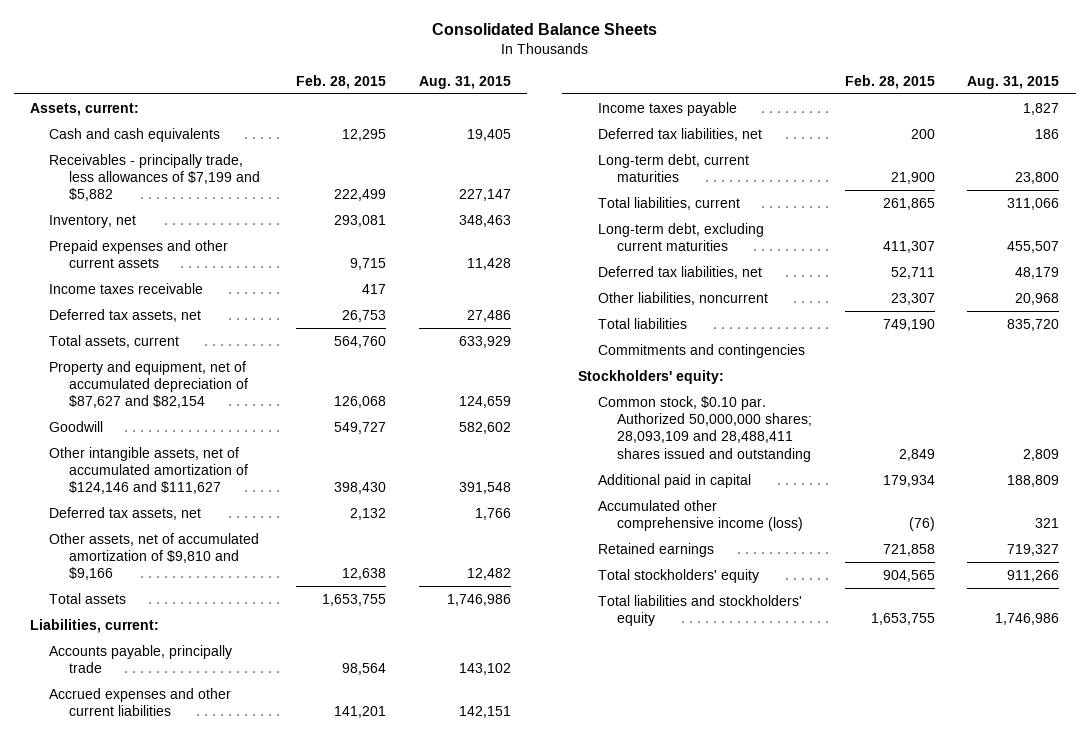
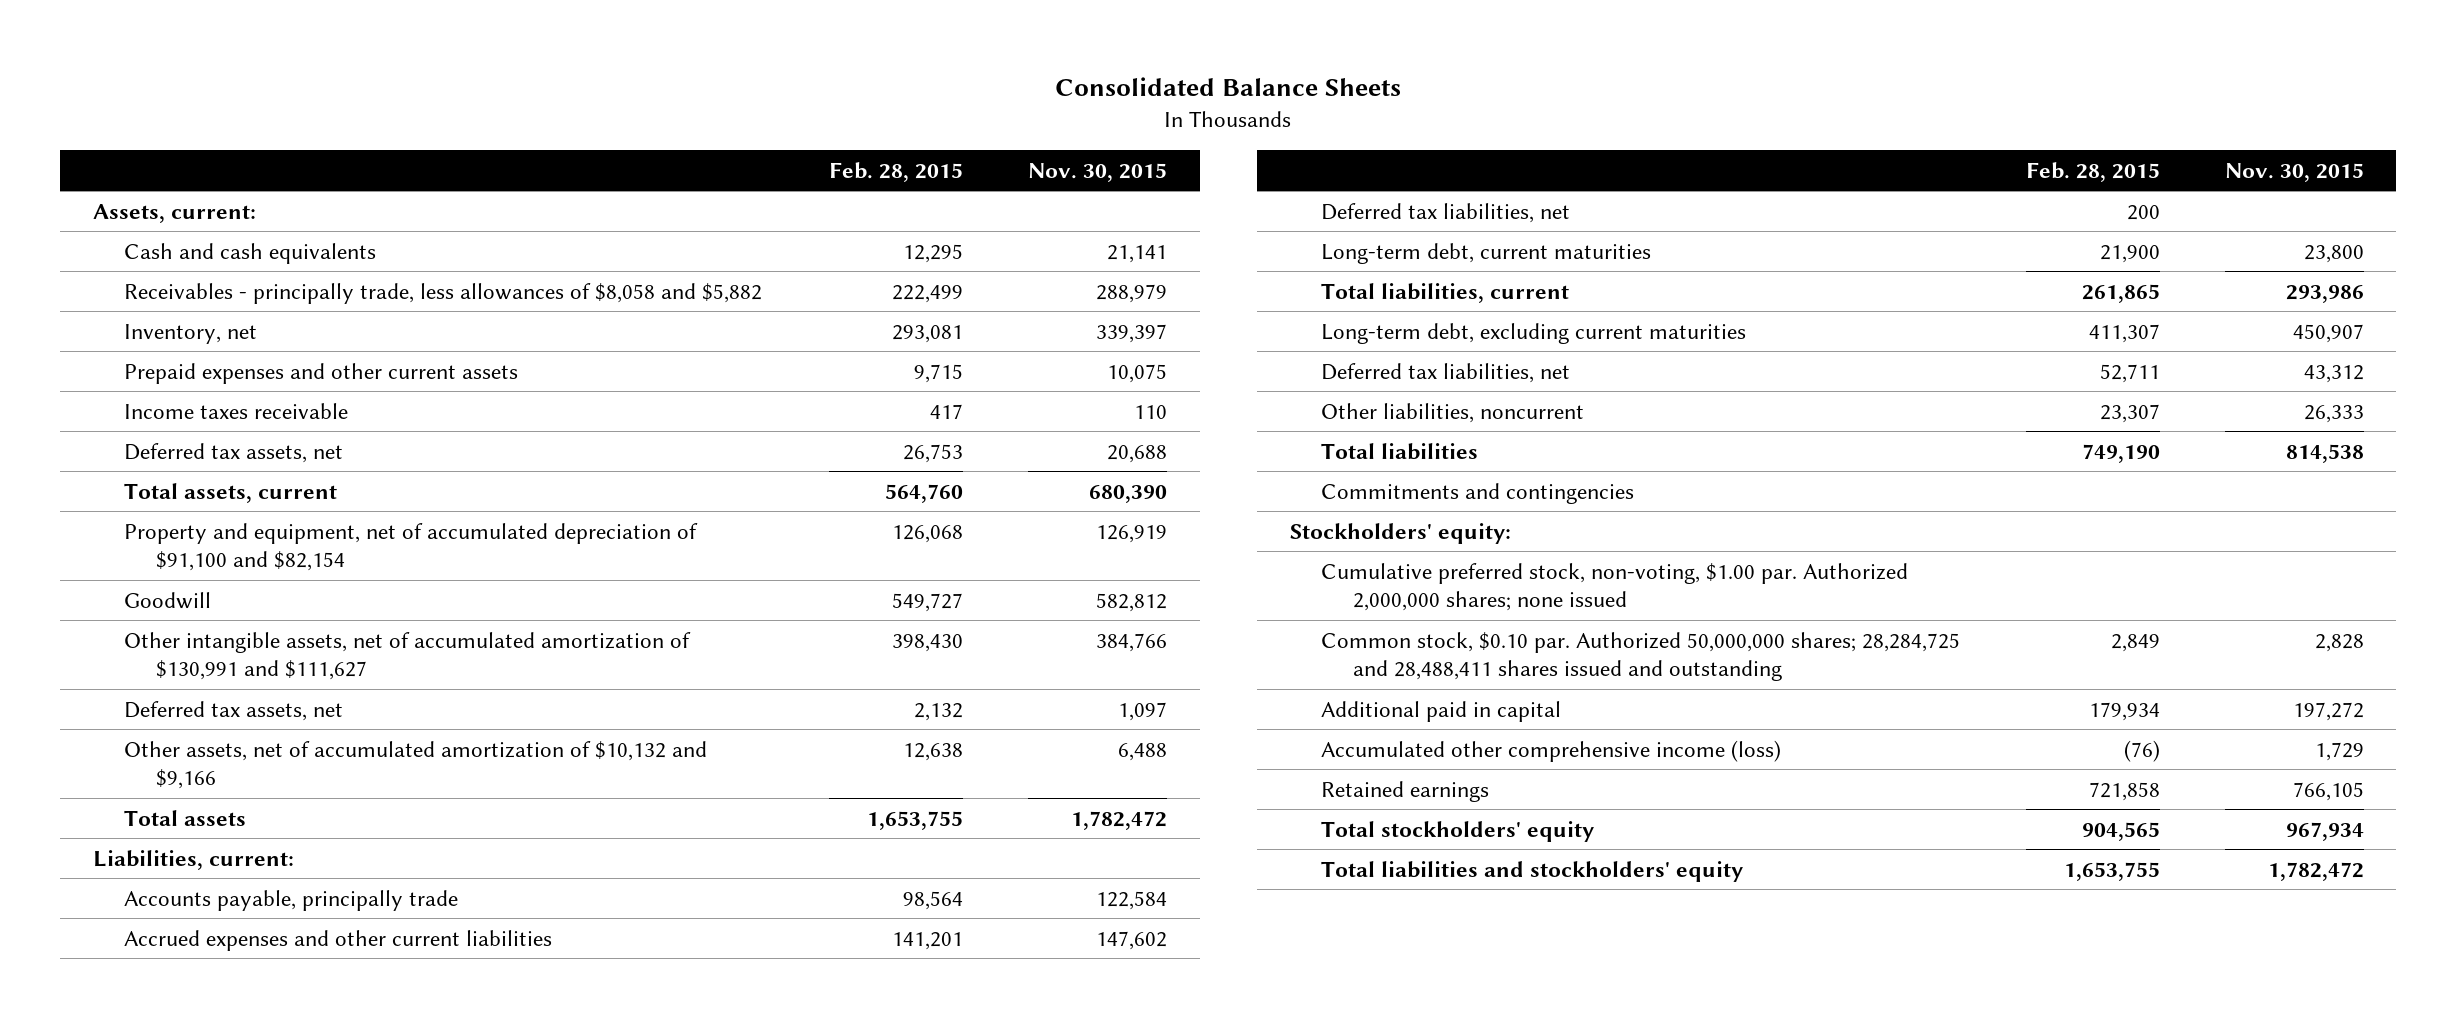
[419,75,512,89] Aug. 31, 2015 -> none
none -> [1027,162,1167,182] Nov. 30, 2015
[49,153,260,202] Receivables - principally trade, less allowances of $7,199 and $5,882 -> [124,282,763,304] Receivables - principally trade, less allowances of $8,058 and $5,882
[49,360,248,409] Property and equipment, net of accumulated depreciation of $87,627 and $82,154 -> [124,522,699,572] Property and equipment, net of accumulated depreciation of $91,100 and $82,154
[49,446,248,495] Other intangible assets, net of accumulated amortization of $124,146 and $111,627 -> [124,631,692,681] Other intangible assets, net of accumulated amortization of $130,991 and $111,627
[49,532,260,581] Other assets, net of accumulated amortization of $9,810 and $9,166 -> [124,740,708,790] Other assets, net of accumulated amortization of $10,132 and $9,166
[597,101,737,116] Income taxes payable -> none
none -> [1321,562,1909,612] Cumulative preferred stock, non-voting, $1.00 par. Authorized 2,000,000 shares; none issued
[597,395,813,462] Common stock, $0.10 par. Authorized 50,000,000 shares; 28,093,109 and 28,488,411 shares issued and outstanding -> [1321,631,1961,682] Common stock, $0.10 par. Authorized 50,000,000 shares; 28,284,725 and 28,488,411 shares issued and outstanding

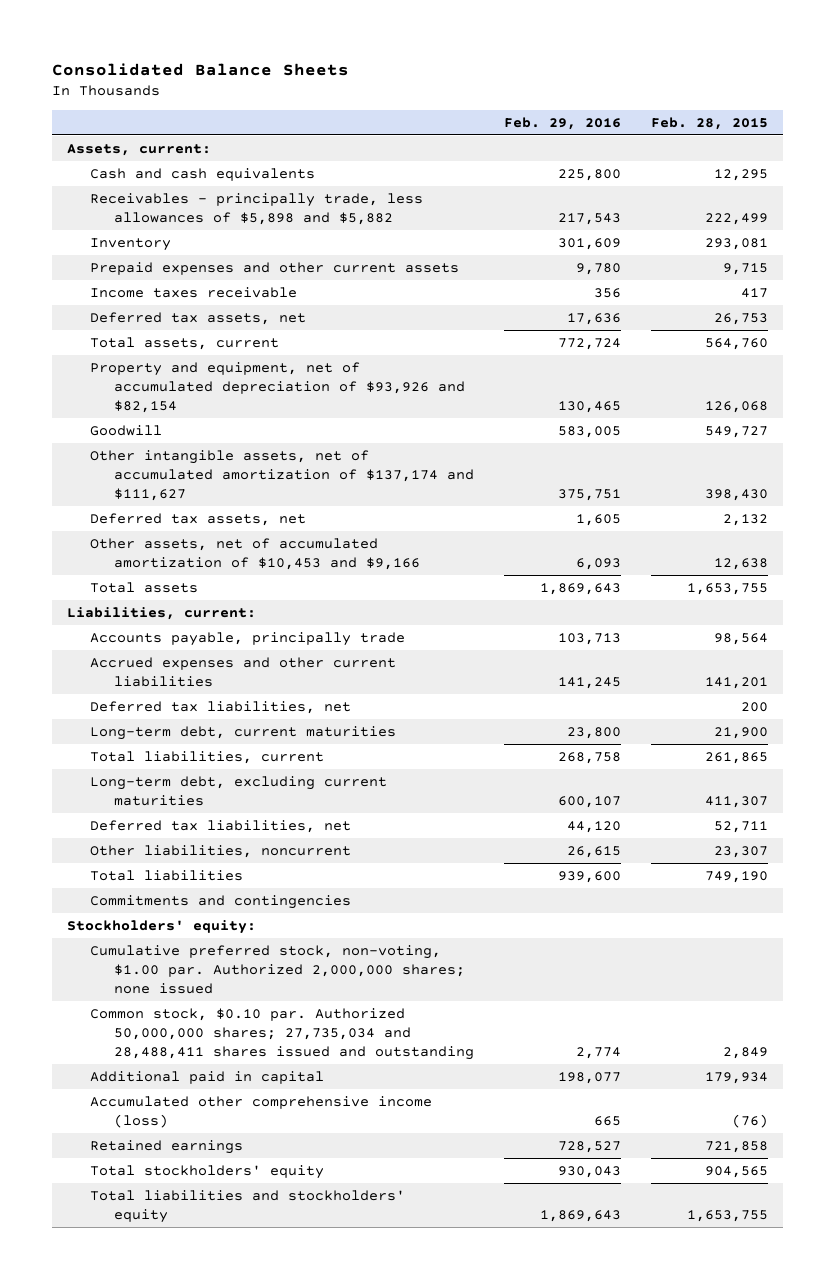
[1027,162,1167,182] Nov. 30, 2015 -> none
none -> [503,117,621,131] Feb. 29, 2016
[124,282,763,304] Receivables - principally trade, less allowances of $8,058 and $5,882 -> [90,192,424,225] Receivables - principally trade, less allowances of $5,898 and $5,882
[124,323,258,344] Inventory, net -> [90,237,172,251] Inventory
[124,522,699,572] Property and equipment, net of accumulated depreciation of $91,100 and $82,154 -> [90,361,465,414] Property and equipment, net of accumulated depreciation of $93,926 and $82,154
[124,631,692,681] Other intangible assets, net of accumulated amortization of $130,991 and $111,627 -> [90,449,474,502] Other intangible assets, net of accumulated amortization of $137,174 and $111,627
[124,740,708,790] Other assets, net of accumulated amortization of $10,132 and $9,166 -> [90,537,420,570] Other assets, net of accumulated amortization of $10,453 and $9,166
[1321,631,1961,682] Common stock, $0.10 par. Authorized 50,000,000 shares; 28,284,725 and 28,488,411 shares issued and outstanding -> [90,1007,474,1061] Common stock, $0.10 par. Authorized 50,000,000 shares; 27,735,034 and 28,488,411 shares issued and outstanding

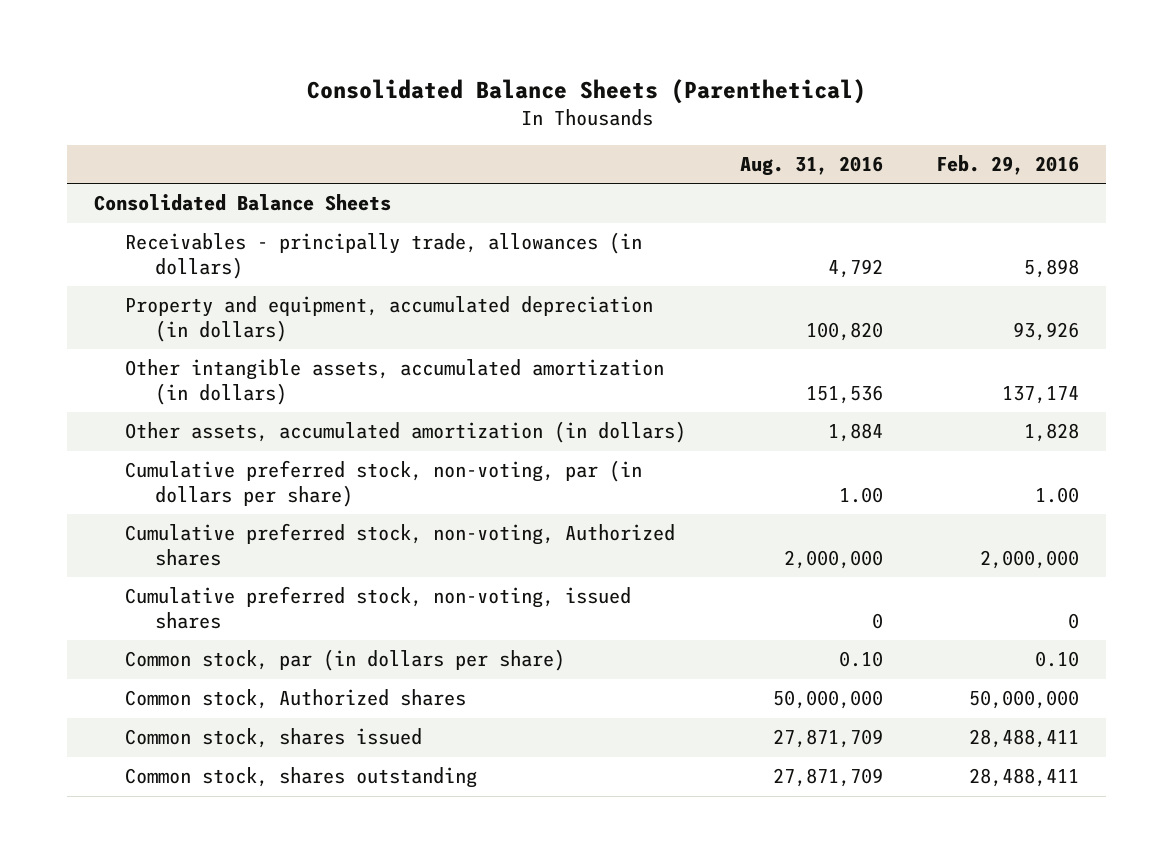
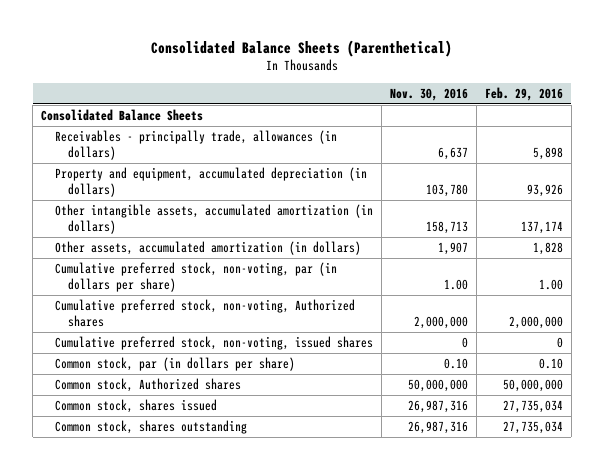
[739,155,883,176] Aug. 31, 2016 -> none
none -> [389,87,468,101] Nov. 30, 2016
[969,729,1080,749] 28,488,411 -> [502,399,563,413] 27,735,034
[969,768,1080,788] 28,488,411 -> [502,420,563,434] 27,735,034

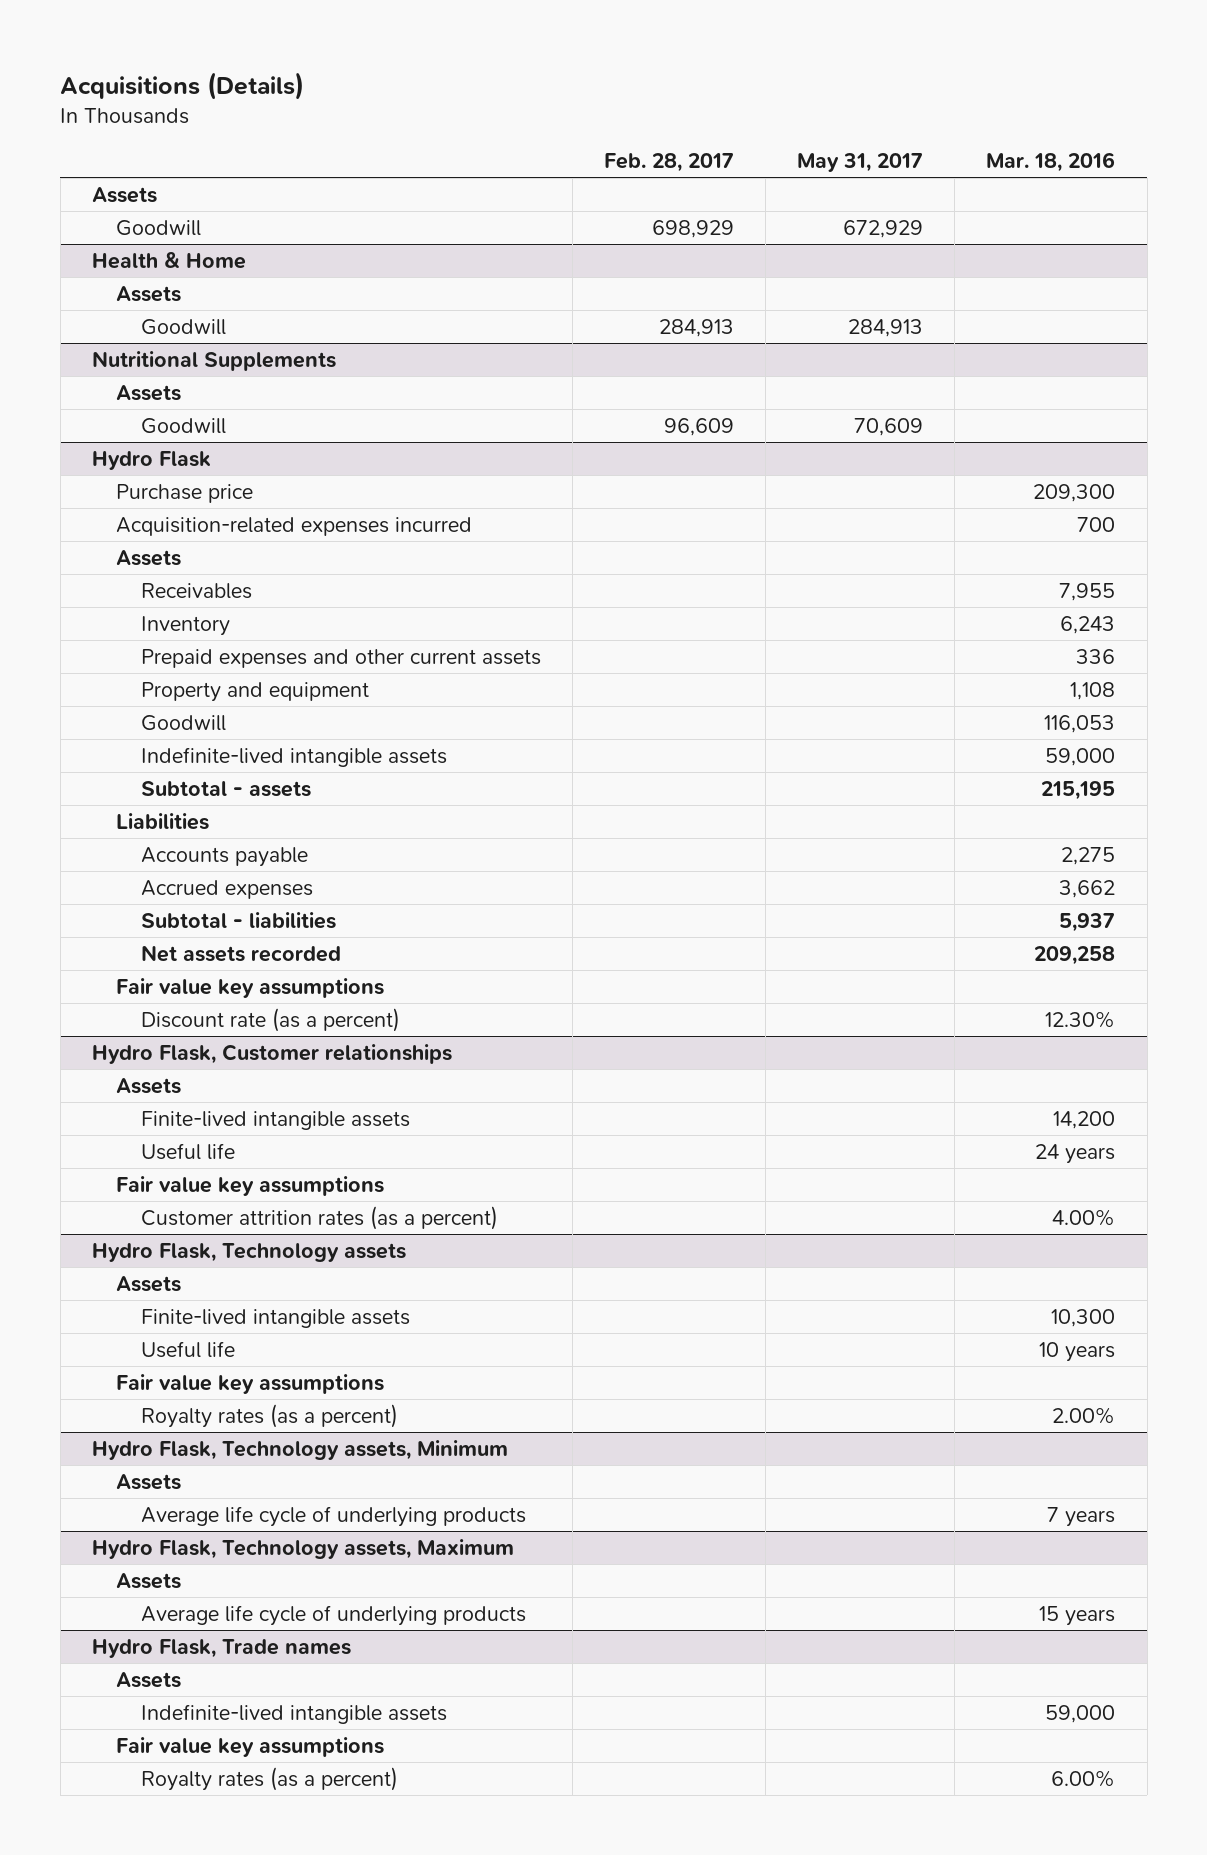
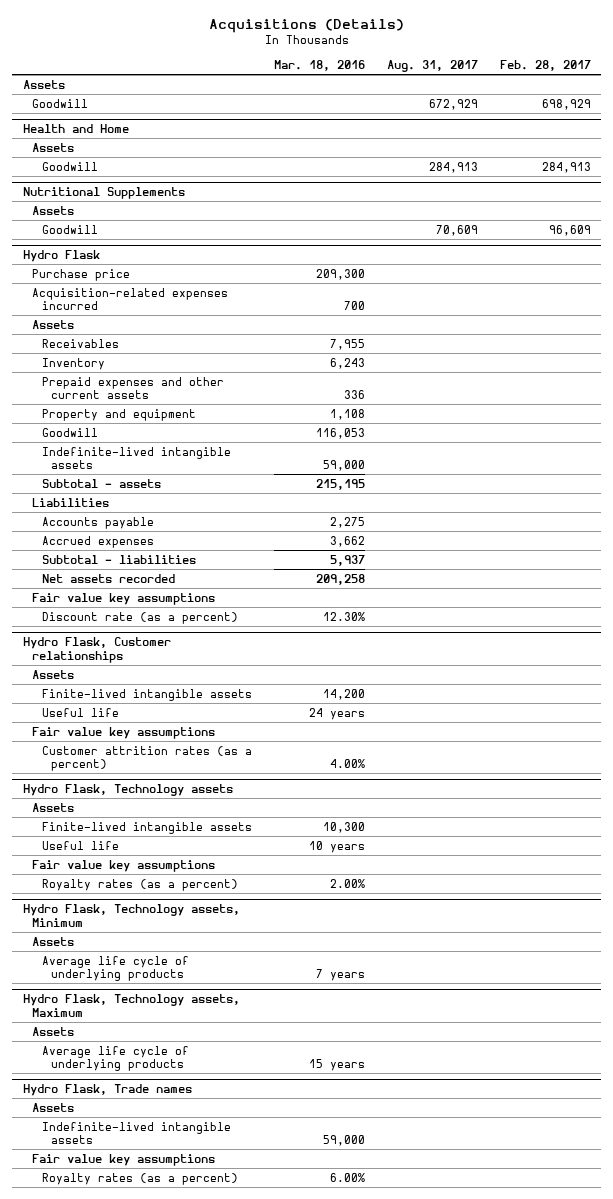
[797,153,924,173] May 31, 2017 -> none
none -> [386,60,478,73] Aug. 31, 2017
[91,251,246,269] Health & Home -> [22,124,129,134] Health and Home

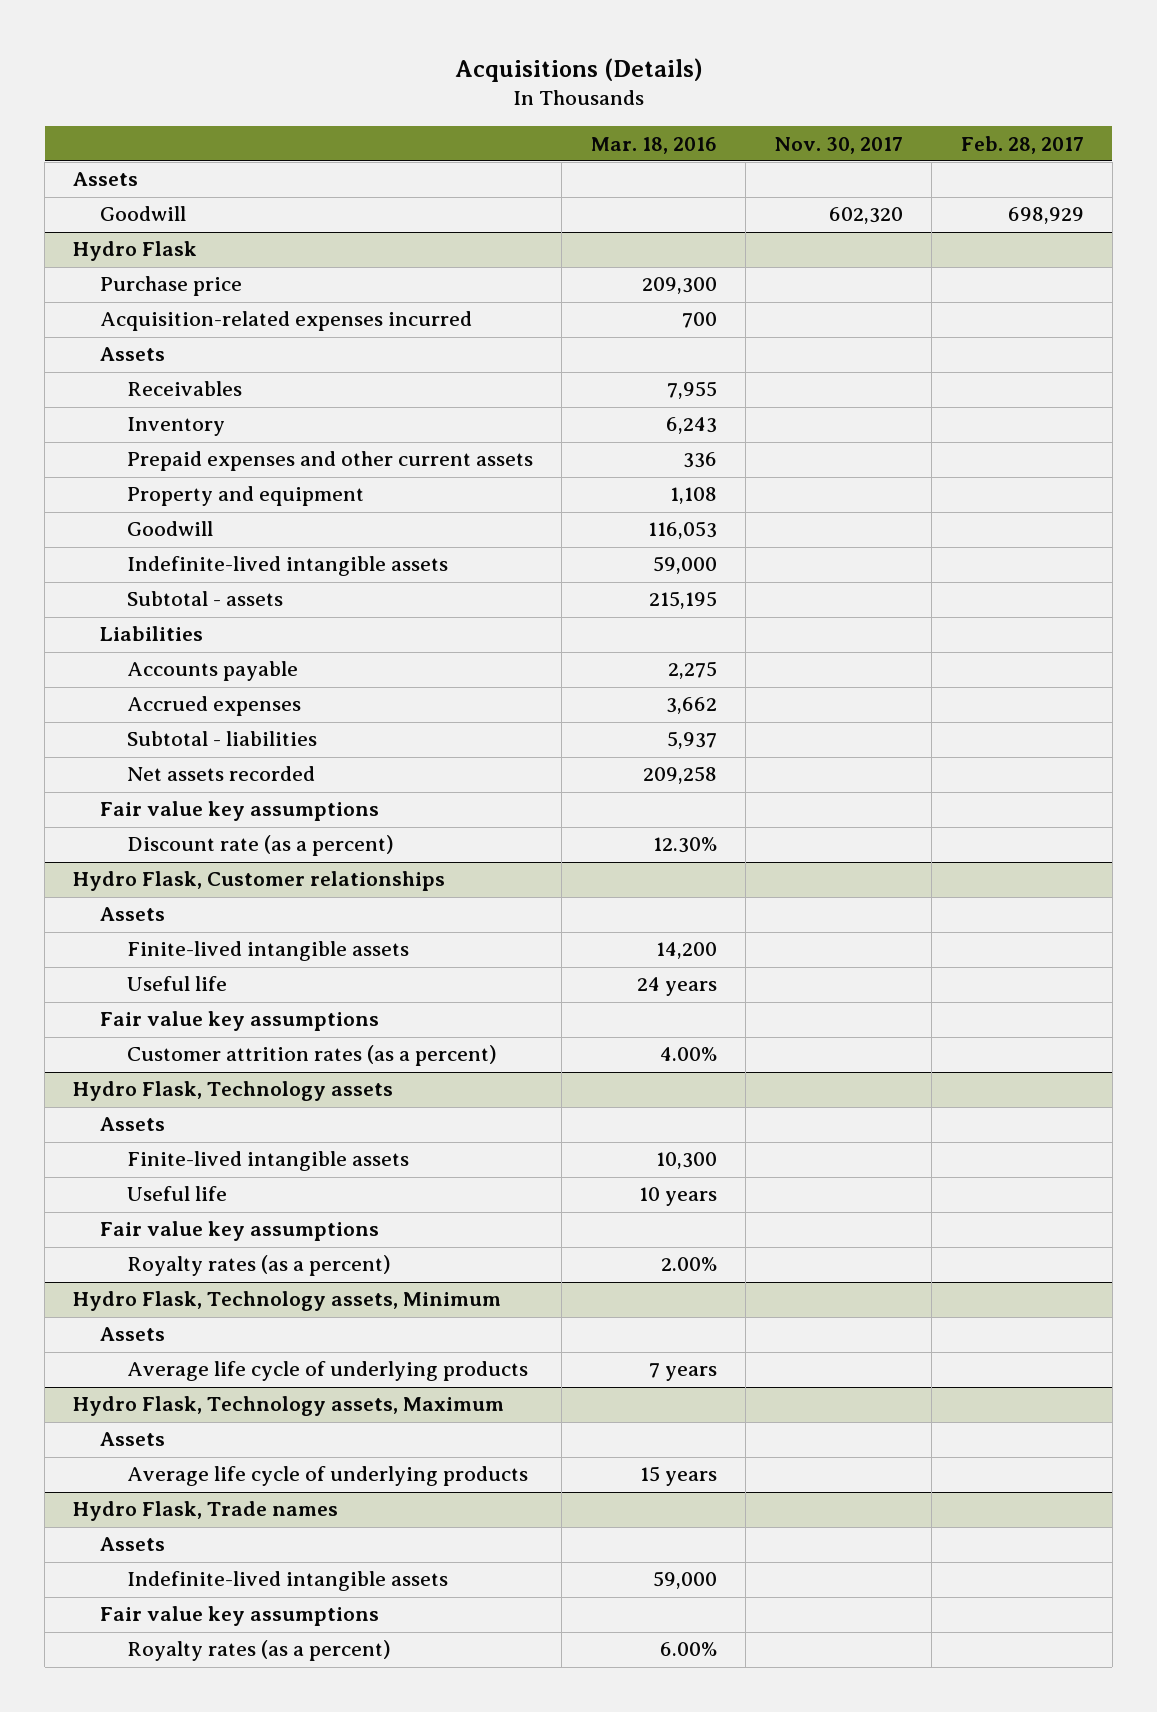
[386,60,478,73] Aug. 31, 2017 -> none
none -> [774,136,904,154] Nov. 30, 2017
[22,124,129,134] Health and Home -> none
[32,142,75,152] Assets -> none
[41,161,98,171] Goodwill -> none
[22,187,185,200] Nutritional Supplements -> none
[32,205,75,215] Assets -> none
[41,224,98,234] Goodwill -> none

